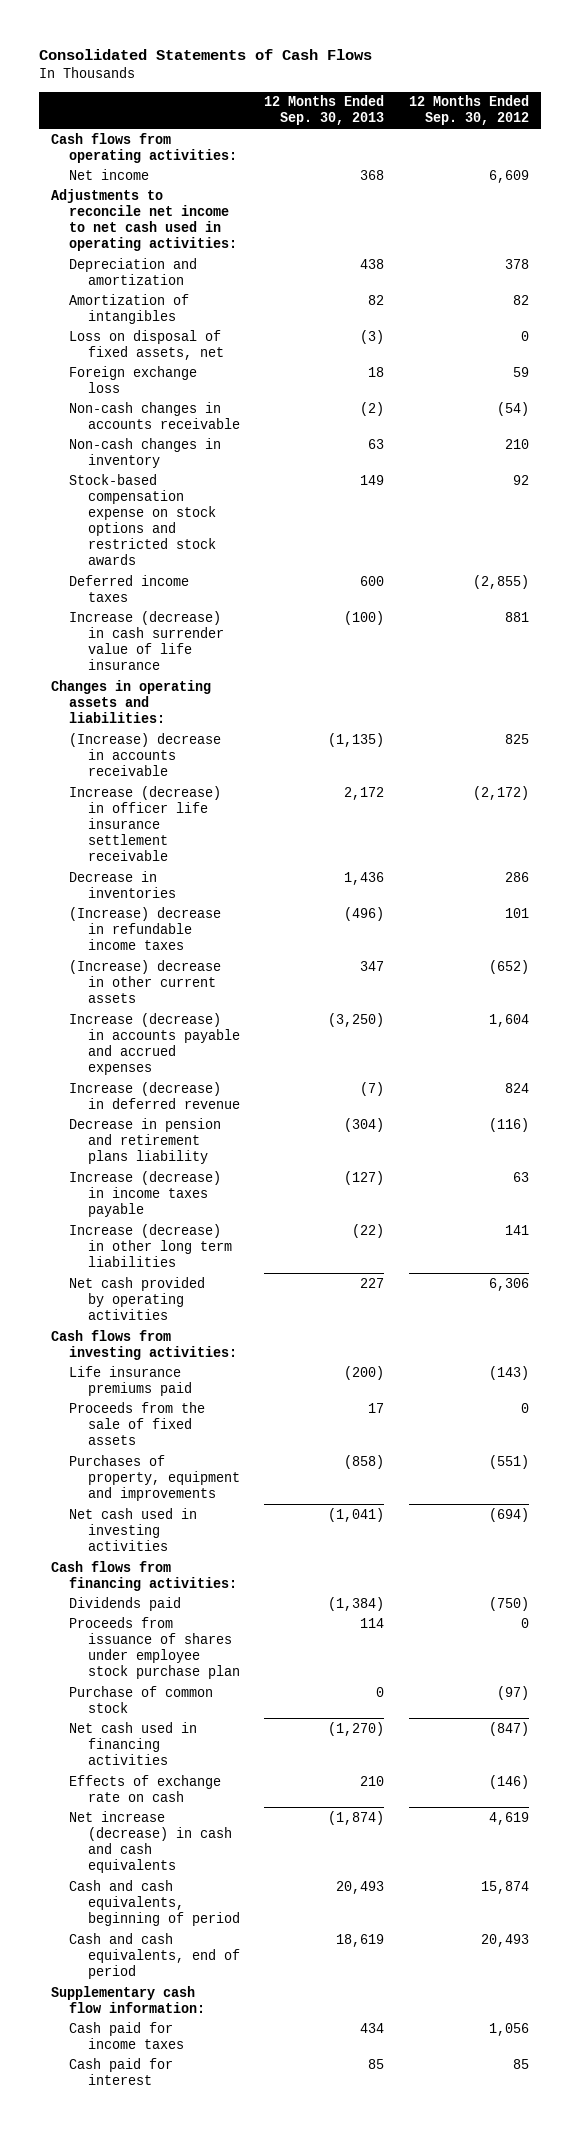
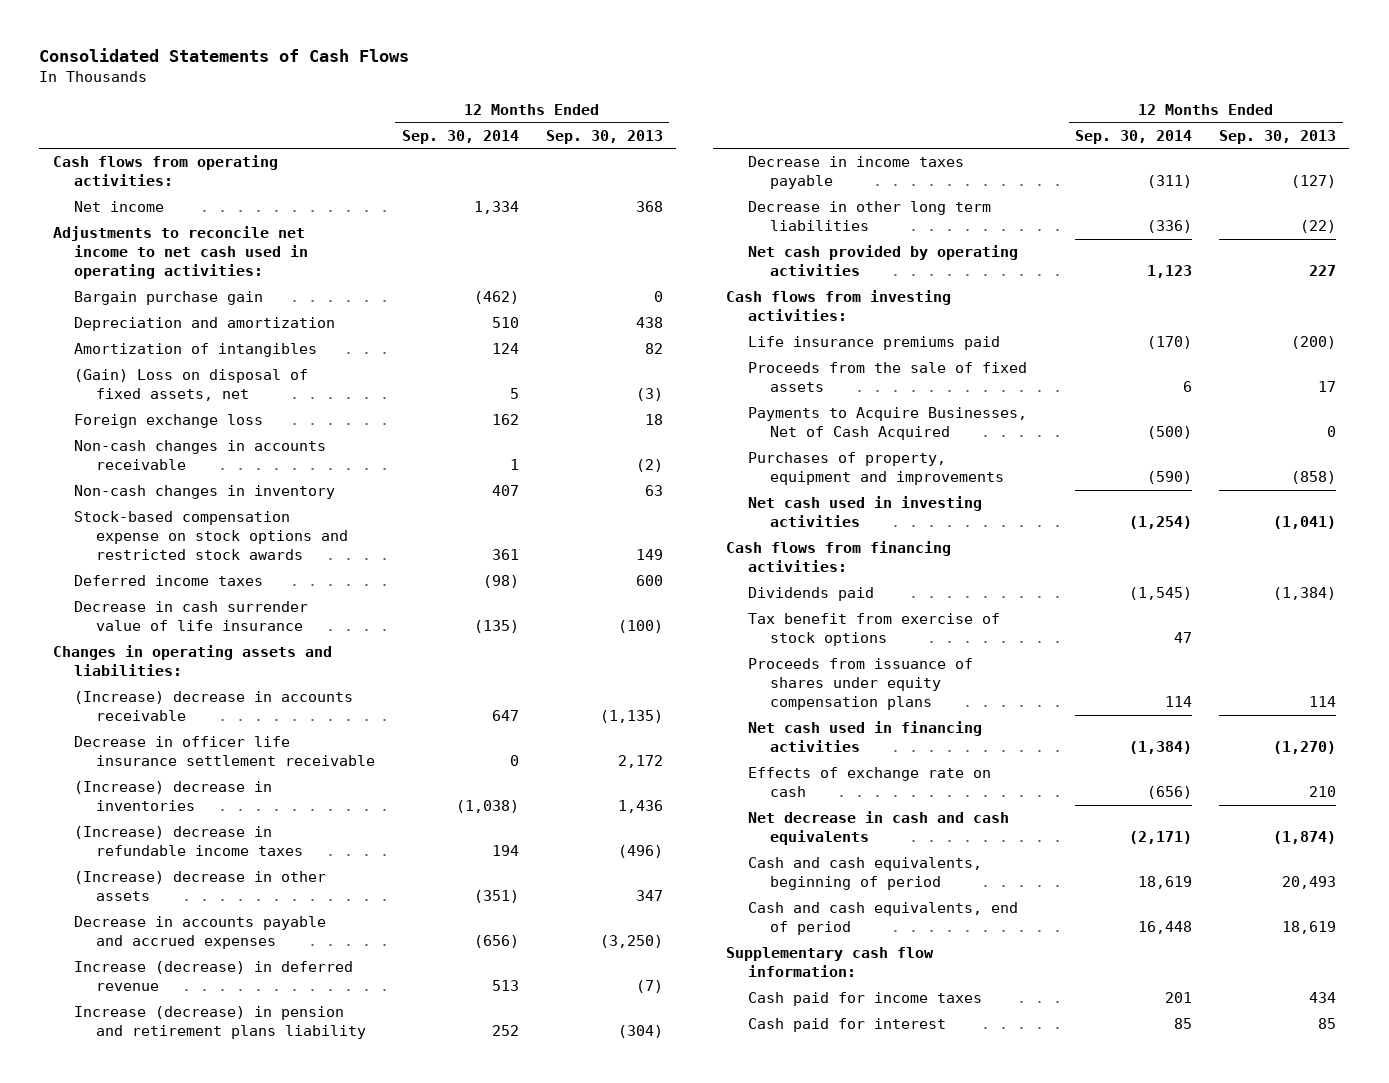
[408,95,529,126] 12 Months Ended Sep. 30, 2012 -> none
none -> [401,129,519,144] Sep. 30, 2014
none -> [74,291,264,306] Bargain purchase gain
[69,329,225,360] Loss on disposal of fixed assets, net -> [74,369,309,402] (Gain) Loss on disposal of fixed assets, net
[69,610,225,670] Increase (decrease) in cash surrender value of life insurance -> [74,601,309,632] Decrease in cash surrender value of life insurance
[69,785,222,862] Increase (decrease) in officer life insurance settlement receivable -> [74,736,376,767] Decrease in officer life insurance settlement receivable
[69,870,177,898] Decrease in inventories -> [74,781,273,812] (Increase) decrease in inventories
[69,959,222,1003] (Increase) decrease in other current assets -> [74,871,327,902] (Increase) decrease in other assets
[69,1012,241,1075] Increase (decrease) in accounts payable and accrued expenses -> [74,916,327,950] Decrease in accounts payable and accrued expenses
[69,1117,222,1164] Decrease in pension and retirement plans liability -> [74,1006,367,1040] Increase (decrease) in pension and retirement plans liability
[69,1170,222,1217] Increase (decrease) in income taxes payable -> [747,156,964,190] Decrease in income taxes payable
[69,1223,233,1267] Increase (decrease) in other long term liabilities -> [747,201,991,232] Decrease in other long term liabilities
none -> [747,407,1027,441] Payments to Acquire Businesses, Net of Cash Acquired
[69,1685,214,1713] Purchase of common stock -> none
none -> [747,613,1000,647] Tax benefit from exercise of stock options
[69,1616,241,1679] Proceeds from issuance of shares under employee stock purchase plan -> [747,658,973,711] Proceeds from issuance of shares under equity compensation plans
[69,1810,233,1873] Net increase (decrease) in cash and cash equivalents -> [747,811,1009,846] Net decrease in cash and cash equivalents

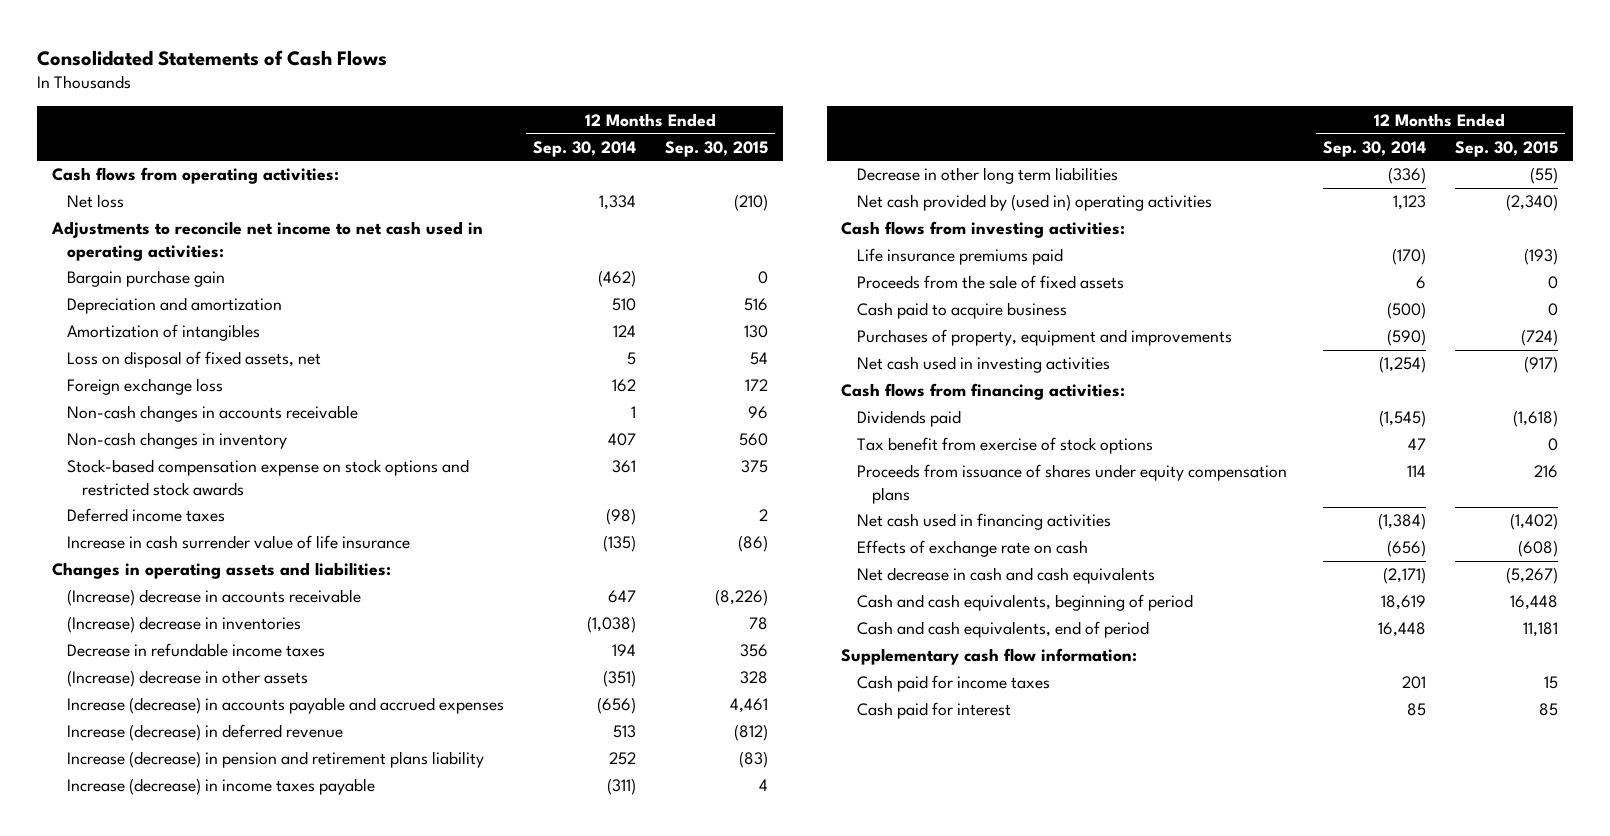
[545,129,663,144] Sep. 30, 2013 -> none
none -> [665,140,769,157] Sep. 30, 2015
[74,201,165,213] Net income -> [67,194,125,209] Net loss
[74,369,309,402] (Gain) Loss on disposal of fixed assets, net -> [67,351,322,369] Loss on disposal of fixed assets, net
[74,601,309,632] Decrease in cash surrender value of life insurance -> [67,535,411,550] Increase in cash surrender value of life insurance
[74,736,376,767] Decrease in officer life insurance settlement receivable -> none
[74,826,304,857] (Increase) decrease in refundable income taxes -> [67,643,326,658] Decrease in refundable income taxes
[74,916,327,950] Decrease in accounts payable and accrued expenses -> [67,697,505,715] Increase (decrease) in accounts payable and accrued expenses
[747,156,964,190] Decrease in income taxes payable -> [67,778,376,796] Increase (decrease) in income taxes payable
[747,245,1018,277] Net cash provided by operating activities -> [856,194,1212,212] Net cash provided by (used in) operating activities
[747,407,1027,441] Payments to Acquire Businesses, Net of Cash Acquired -> [856,302,1067,320] Cash paid to acquire business

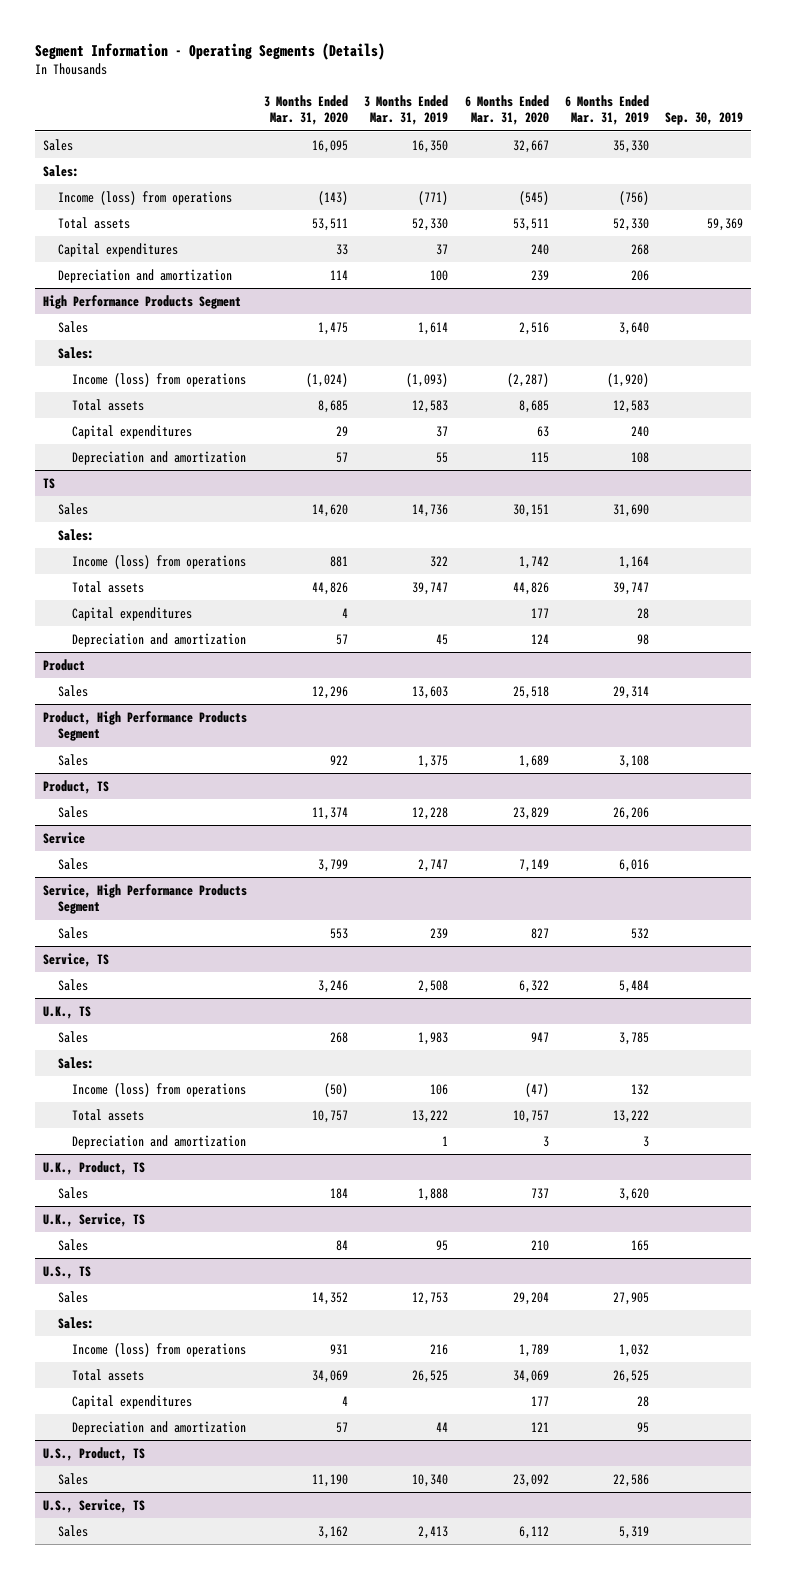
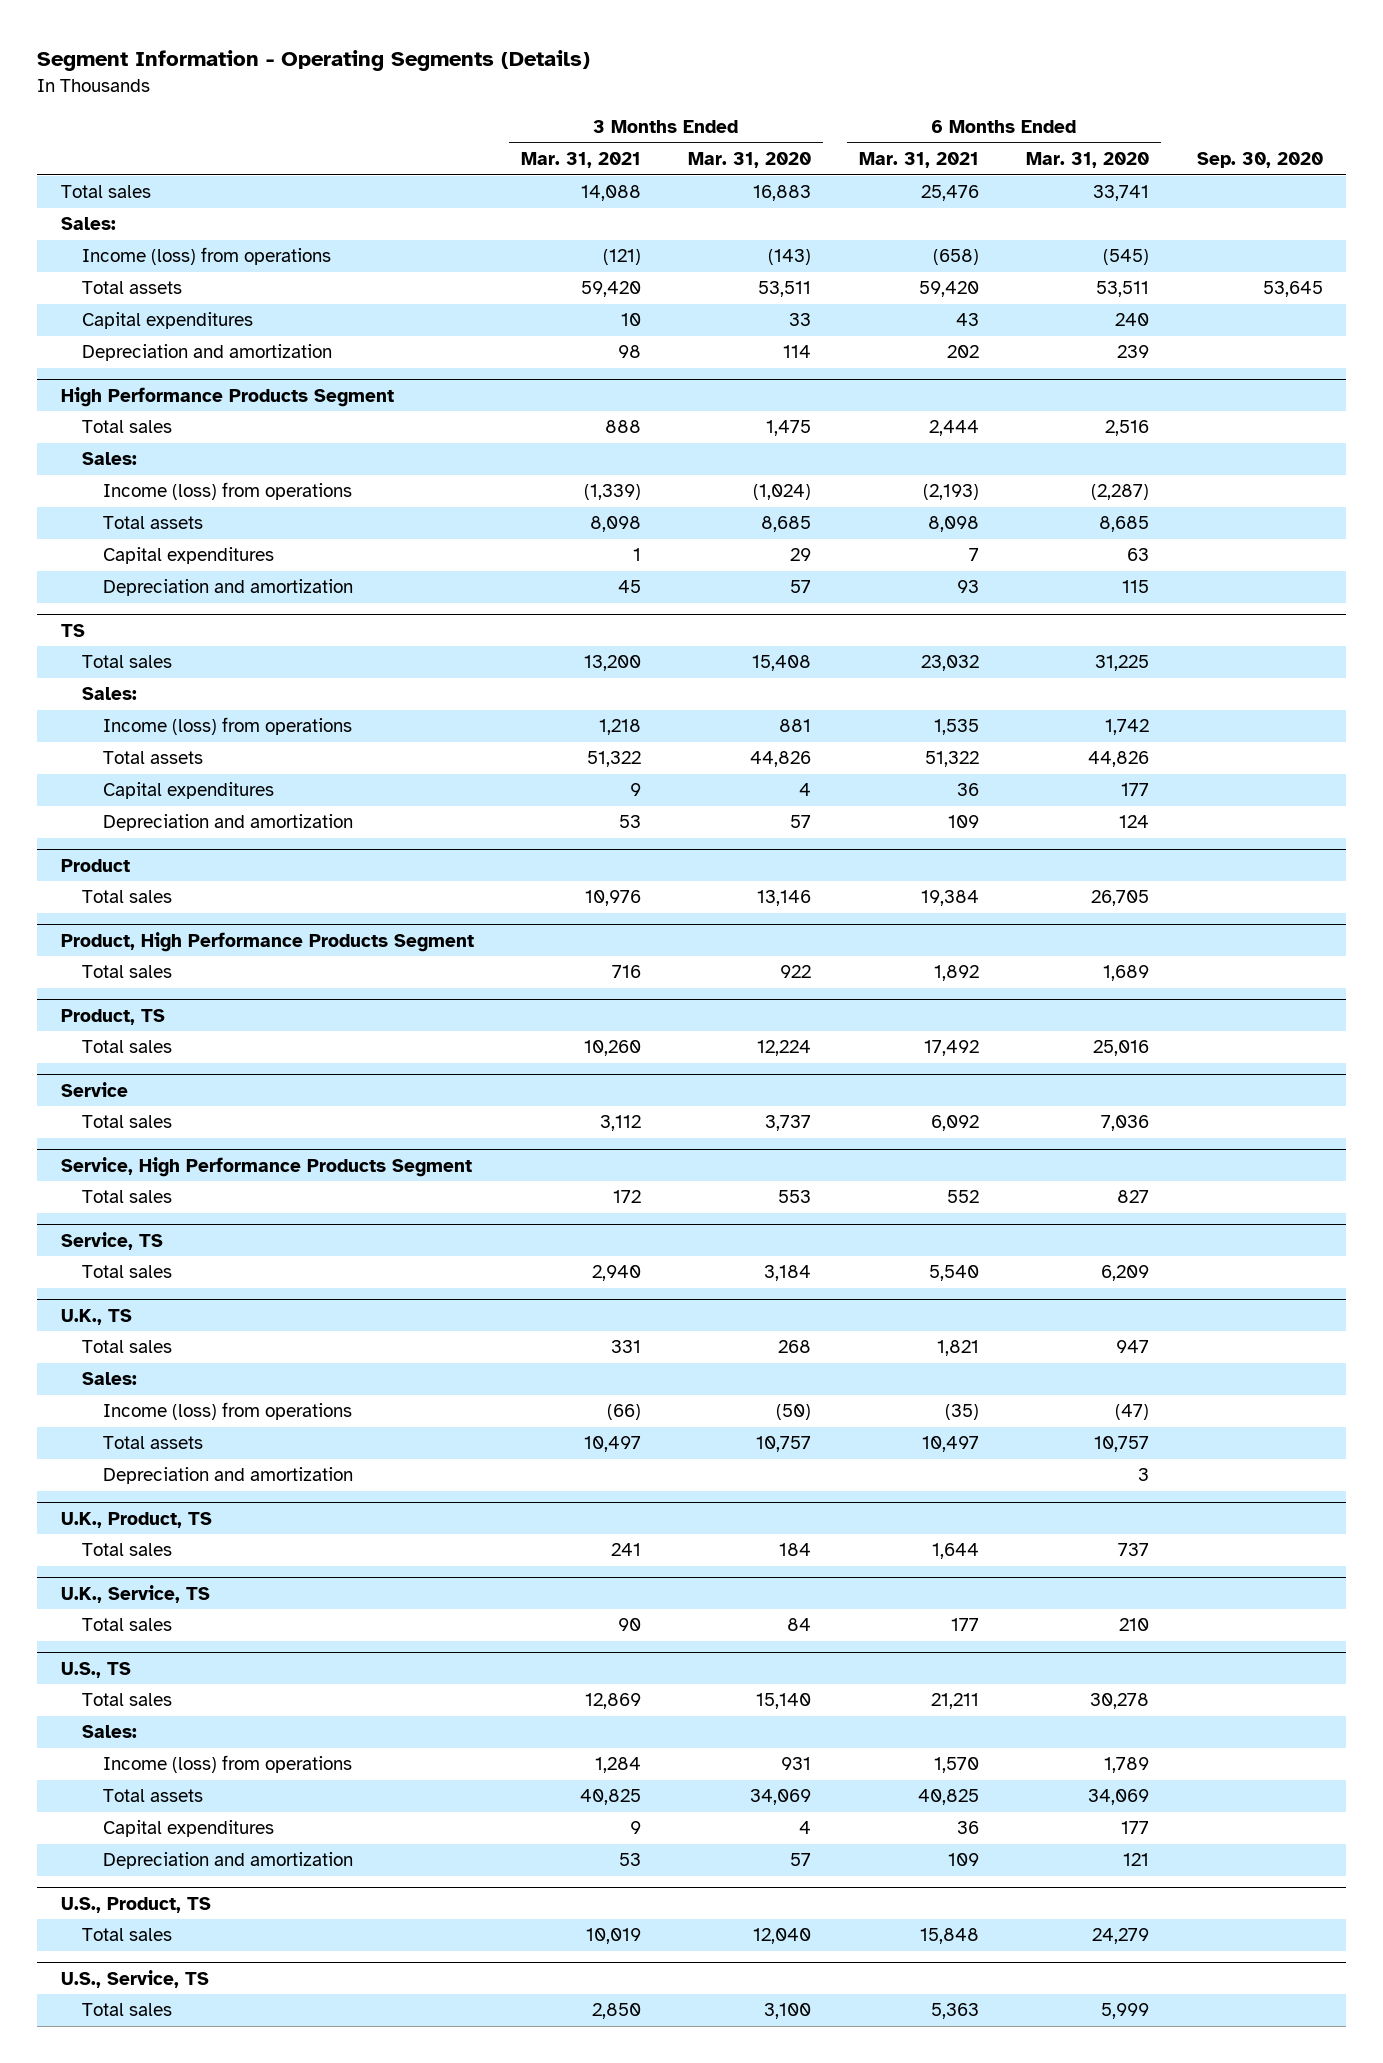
[364,94,449,126] 3 Months Ended Mar. 31, 2019 -> none
[564,94,649,126] 6 Months Ended Mar. 31, 2019 -> none
[665,112,744,126] Sep. 30, 2019 -> none
none -> [520,152,641,169] Mar. 31, 2021
none -> [858,152,979,169] Mar. 31, 2021
none -> [1196,152,1323,169] Sep. 30, 2020
[43,138,74,151] Sales -> [60,185,151,199] Total sales
[311,139,348,153] 16,095 -> [753,185,812,202] 16,883
[512,139,549,153] 32,667 -> [1093,185,1150,202] 33,741
[57,320,88,333] Sales -> [81,420,172,434] Total sales
[57,502,88,515] Sales -> [81,655,172,669] Total sales
[311,503,348,517] 14,620 -> [752,655,812,672] 15,408
[512,503,549,517] 30,151 -> [1095,655,1150,672] 31,225
[57,684,88,697] Sales -> [81,890,172,904] Total sales
[311,685,348,699] 12,296 -> [757,890,812,907] 13,146
[512,685,549,699] 25,518 -> [1091,890,1150,907] 26,705
[57,753,88,766] Sales -> [81,965,172,979] Total sales
[57,805,88,818] Sales -> [81,1040,172,1054] Total sales
[311,806,348,820] 11,374 -> [757,1040,812,1057] 12,224
[512,806,549,820] 23,829 -> [1093,1040,1150,1057] 25,016
[57,857,88,870] Sales -> [81,1115,172,1129] Total sales
[317,858,348,872] 3,799 -> [765,1115,812,1132] 3,737
[518,858,549,872] 7,149 -> [1101,1115,1150,1132] 7,036
[57,926,88,939] Sales -> [81,1190,172,1204] Total sales
[57,978,88,991] Sales -> [81,1265,172,1279] Total sales
[317,979,348,993] 3,246 -> [764,1265,812,1282] 3,184
[518,979,549,993] 6,322 -> [1101,1265,1150,1282] 6,209
[57,1030,88,1043] Sales -> [81,1340,172,1354] Total sales
[57,1186,88,1199] Sales -> [81,1543,172,1557] Total sales
[57,1238,88,1251] Sales -> [81,1618,172,1632] Total sales
[57,1290,88,1303] Sales -> [81,1693,172,1707] Total sales
[311,1291,348,1305] 14,352 -> [756,1693,812,1710] 15,140
[512,1291,549,1305] 29,204 -> [1090,1693,1150,1710] 30,278
[57,1472,88,1485] Sales -> [81,1928,172,1942] Total sales
[311,1473,348,1487] 11,190 -> [753,1928,812,1945] 12,040
[512,1473,549,1487] 23,092 -> [1092,1928,1150,1945] 24,279
[57,1524,88,1537] Sales -> [81,2003,172,2017] Total sales
[317,1525,348,1539] 3,162 -> [764,2003,812,2020] 3,100
[518,1525,549,1539] 6,112 -> [1101,2003,1150,2020] 5,999

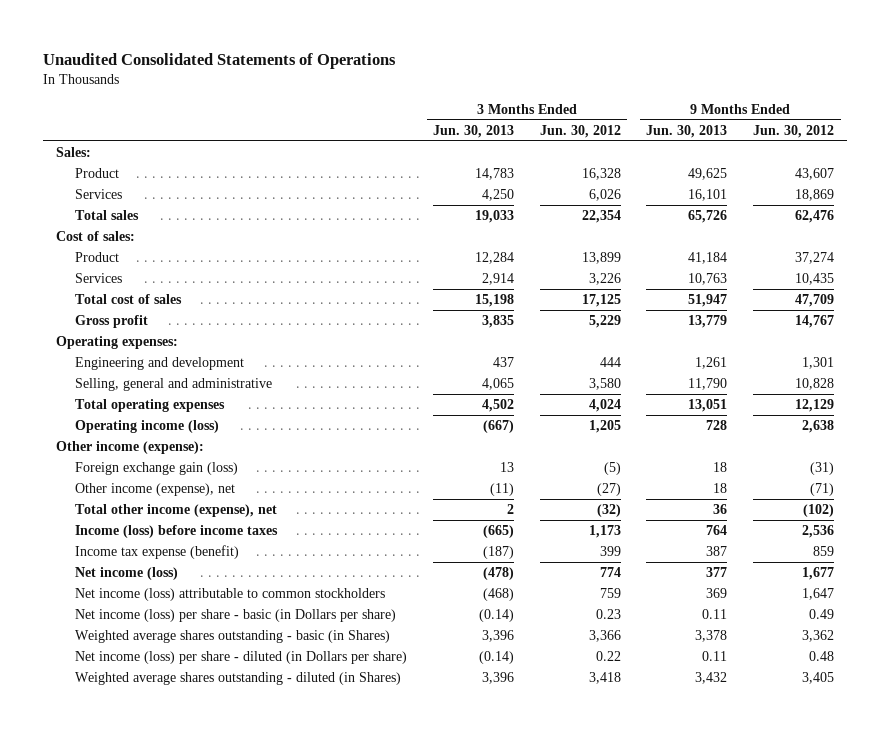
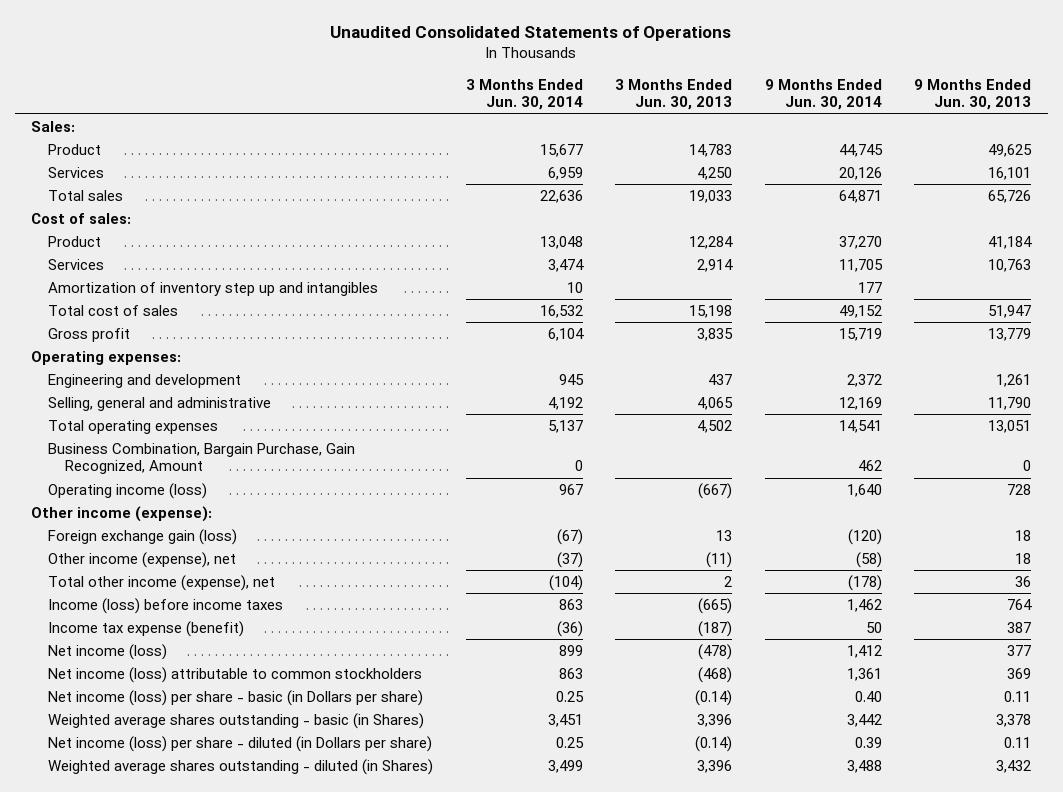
[539,124,621,138] Jun. 30, 2012 -> none
[753,124,835,138] Jun. 30, 2012 -> none
none -> [465,78,583,111] 3 Months Ended Jun. 30, 2014
none -> [764,78,882,111] 9 Months Ended Jun. 30, 2014
none -> [48,281,379,296] Amortization of inventory step up and intangibles
none -> [48,442,356,475] Business Combination, Bargain Purchase, Gain Recognized, Amount

